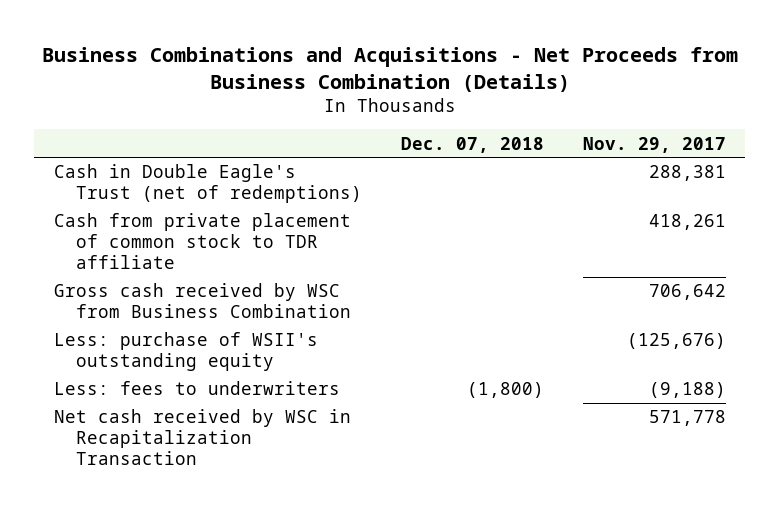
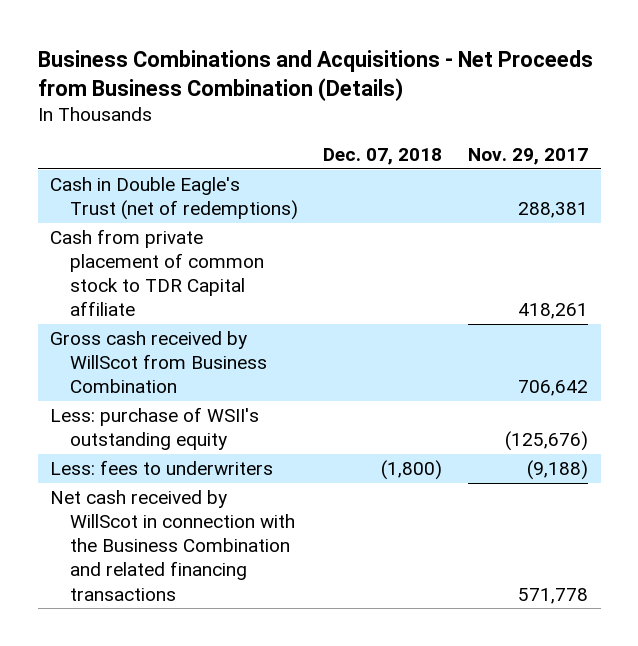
[53,213,351,269] Cash from private placement of common stock to TDR affiliate -> [50,229,264,317] Cash from private placement of common stock to TDR Capital affiliate
[53,283,352,319] Gross cash received by WSC from Business Combination -> [50,331,267,394] Gross cash received by WillScot from Business Combination
[53,409,351,465] Net cash received by WSC in Recapitalization Transaction -> [50,490,295,601] Net cash received by WillScot in connection with the Business Combination and related financing transactions

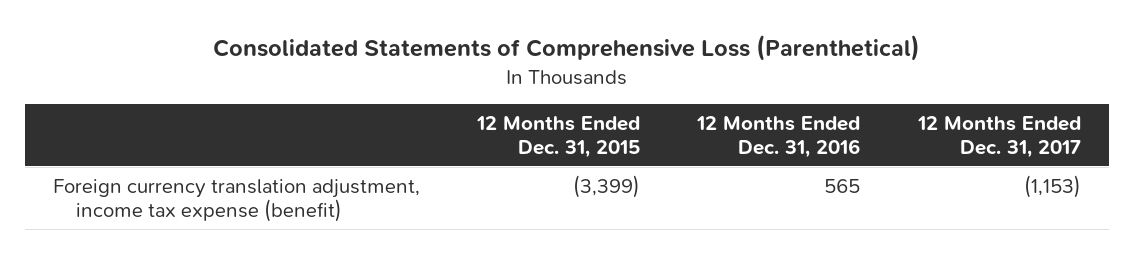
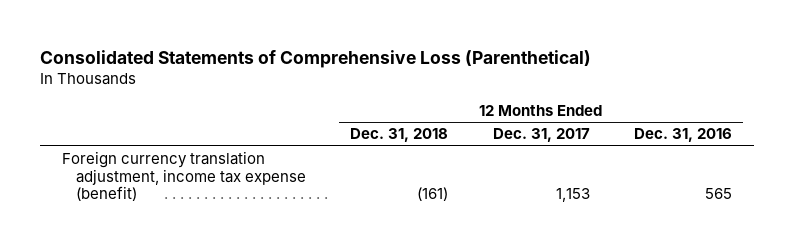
[476,115,641,158] 12 Months Ended Dec. 31, 2015 -> none
none -> [350,128,449,143] Dec. 31, 2018
[1023,175,1081,199] (1,153) -> [555,187,590,202] 1,153

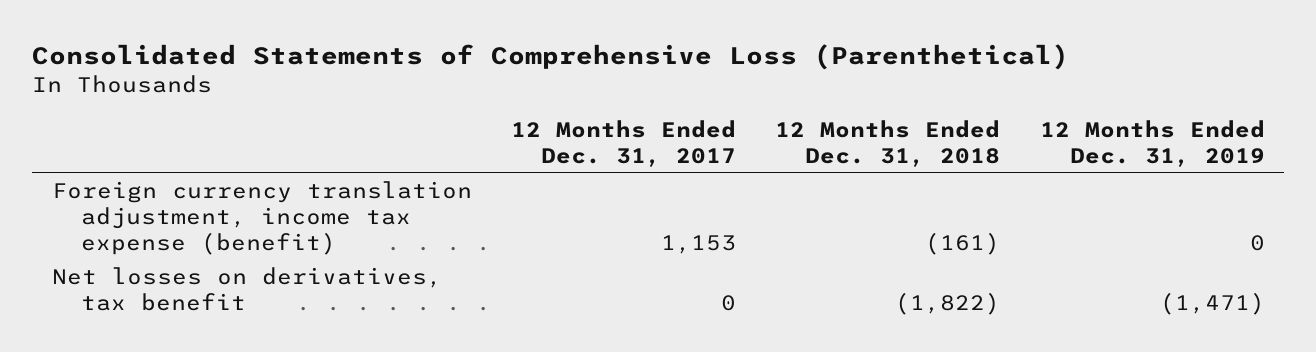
[634,128,733,143] Dec. 31, 2016 -> none
none -> [1039,120,1265,168] 12 Months Ended Dec. 31, 2019
none -> [51,266,442,312] Net losses on derivatives, tax benefit

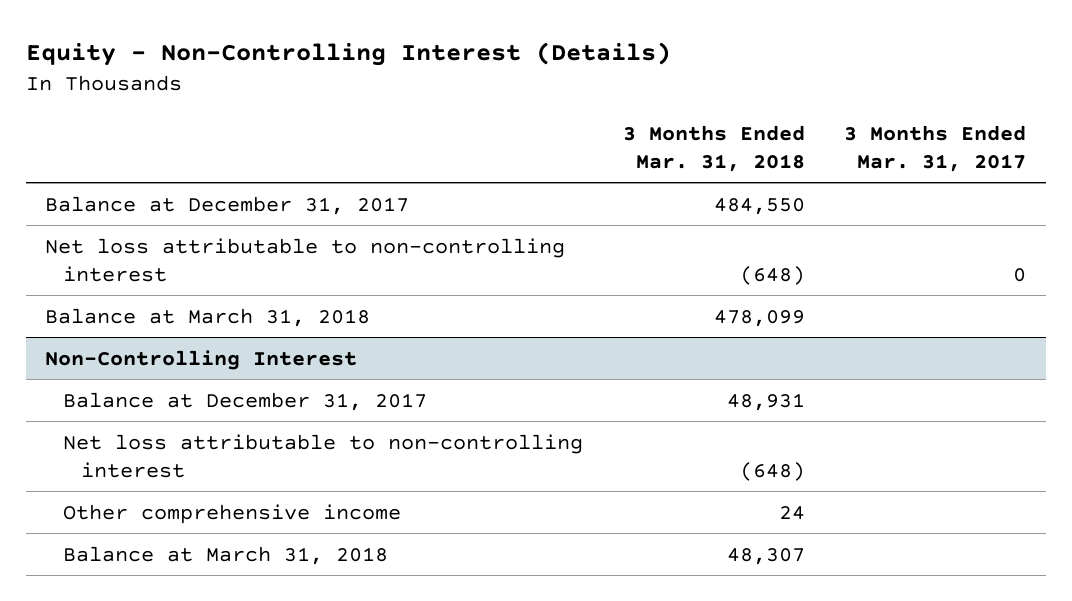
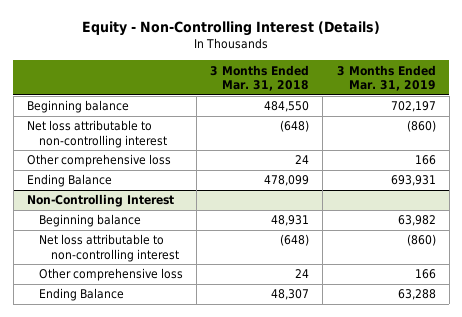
[844,124,1027,172] 3 Months Ended Mar. 31, 2017 -> none
none -> [336,64,436,92] 3 Months Ended Mar. 31, 2019
[45,195,410,215] Balance at December 31, 2017 -> [26,100,129,114] Beginning balance
none -> [26,154,171,168] Other comprehensive loss
[45,307,371,327] Balance at March 31, 2018 -> [26,174,112,188] Ending Balance
[63,391,428,411] Balance at December 31, 2017 -> [38,214,141,228] Beginning balance
[63,503,402,524] Other comprehensive income -> [38,268,183,282] Other comprehensive loss
[63,545,389,565] Balance at March 31, 2018 -> [38,288,124,302] Ending Balance

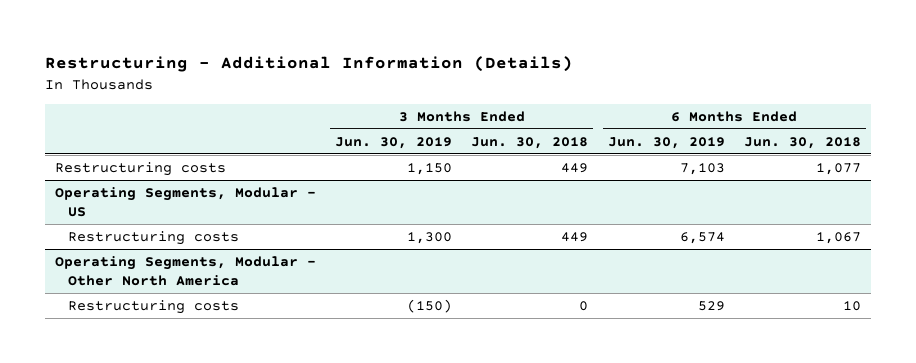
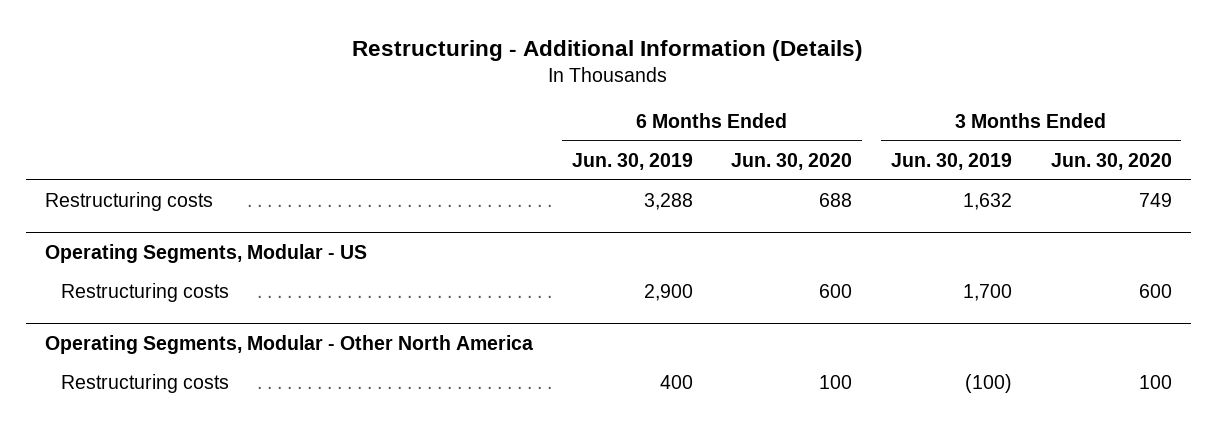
[471,136,589,149] Jun. 30, 2018 -> none
[744,136,862,149] Jun. 30, 2018 -> none
none -> [731,153,853,171] Jun. 30, 2020
none -> [1050,153,1172,171] Jun. 30, 2020
[406,162,452,175] 1,150 -> [962,193,1012,211] 1,632
[679,162,725,175] 7,103 -> [643,193,693,211] 3,288
[406,231,452,244] 1,300 -> [962,284,1012,302] 1,700
[679,231,725,244] 6,574 -> [643,284,693,302] 2,900
[406,298,452,313] (150) -> [964,374,1012,394] (100)
[697,300,725,311] 529 -> [659,375,693,390] 400

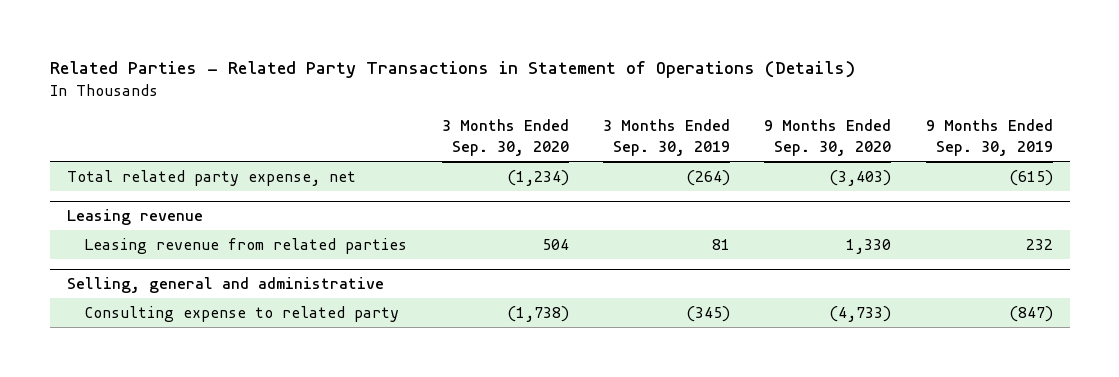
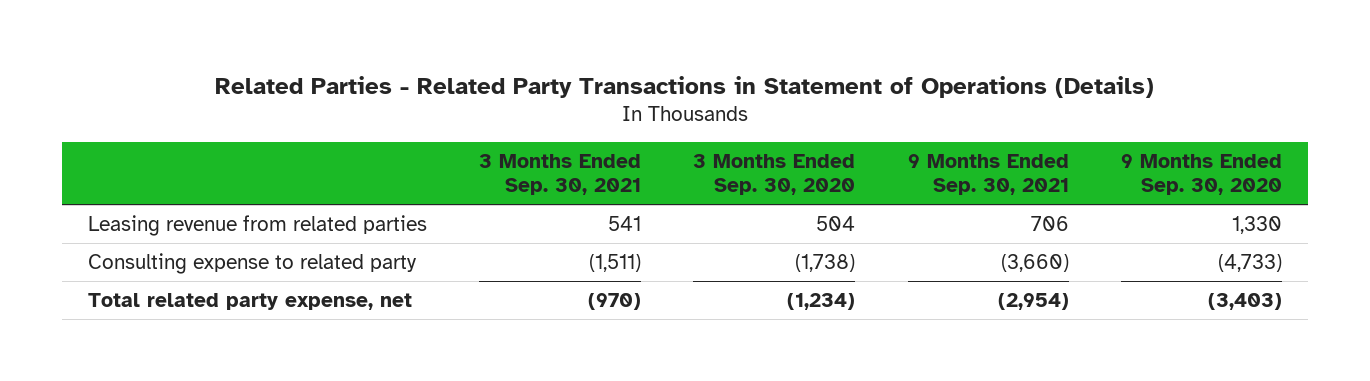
[602,119,730,156] 3 Months Ended Sep. 30, 2019 -> none
[925,119,1053,156] 9 Months Ended Sep. 30, 2019 -> none
none -> [479,153,642,196] 3 Months Ended Sep. 30, 2021
none -> [907,153,1069,196] 9 Months Ended Sep. 30, 2021
[66,209,203,226] Leasing revenue -> none
[66,277,384,294] Selling, general and administrative -> none
[66,169,356,186] Total related party expense, net -> [88,292,413,310] Total related party expense, net

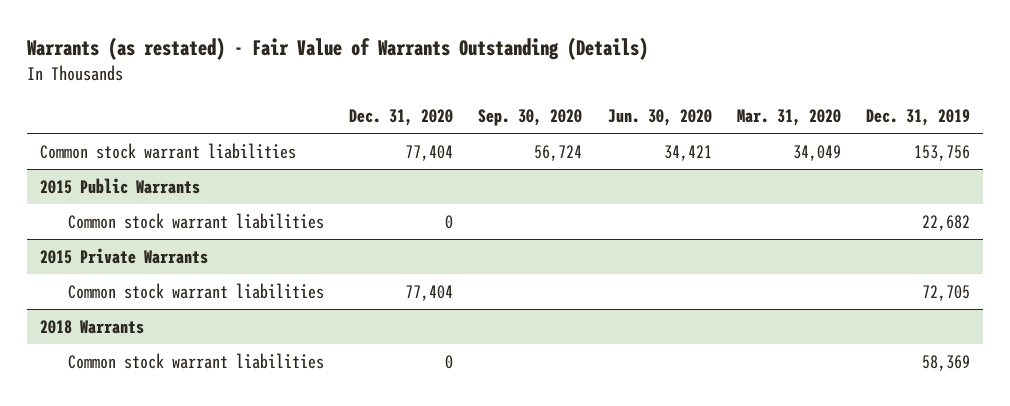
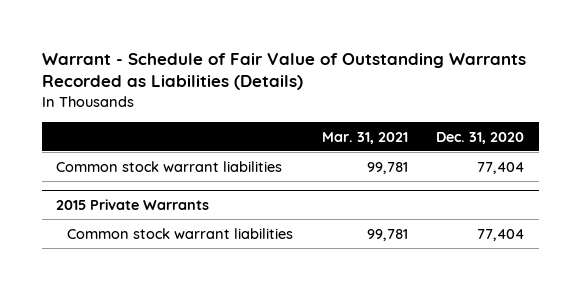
[27,37,649,61] Warrants (as restated) - Fair Value of Warrants Outstanding (Details) -> [41,52,526,91] Warrant - Schedule of Fair Value of Outstanding Warrants Recorded as Liabilities (Details)
[478,109,583,127] Sep. 30, 2020 -> none
[607,109,712,127] Jun. 30, 2020 -> none
[737,109,842,127] Mar. 31, 2020 -> none
[866,109,971,127] Dec. 31, 2019 -> none
none -> [321,131,408,144] Mar. 31, 2021
[39,178,200,195] 2015 Public Warrants -> none
[67,213,324,230] Common stock warrant liabilities -> none
[39,320,144,335] 2018 Warrants -> none
[67,353,324,370] Common stock warrant liabilities -> none

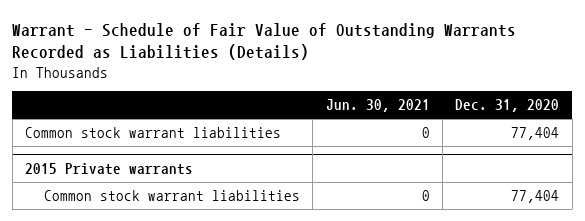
[321,131,408,144] Mar. 31, 2021 -> none
none -> [325,99,430,113] Jun. 30, 2021
[56,199,210,211] 2015 Private Warrants -> [25,162,194,175] 2015 Private warrants

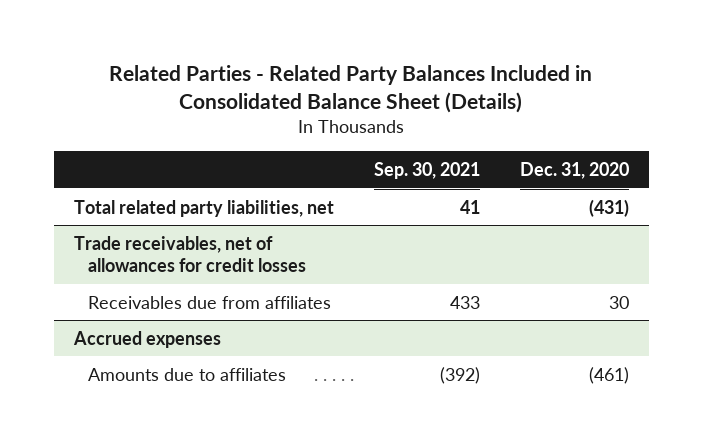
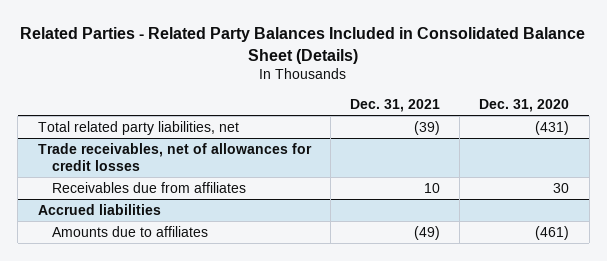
[373,161,480,179] Sep. 30, 2021 -> none
none -> [349,99,440,113] Dec. 31, 2021
[72,330,221,348] Accrued expenses -> [37,203,161,215] Accrued liabilities

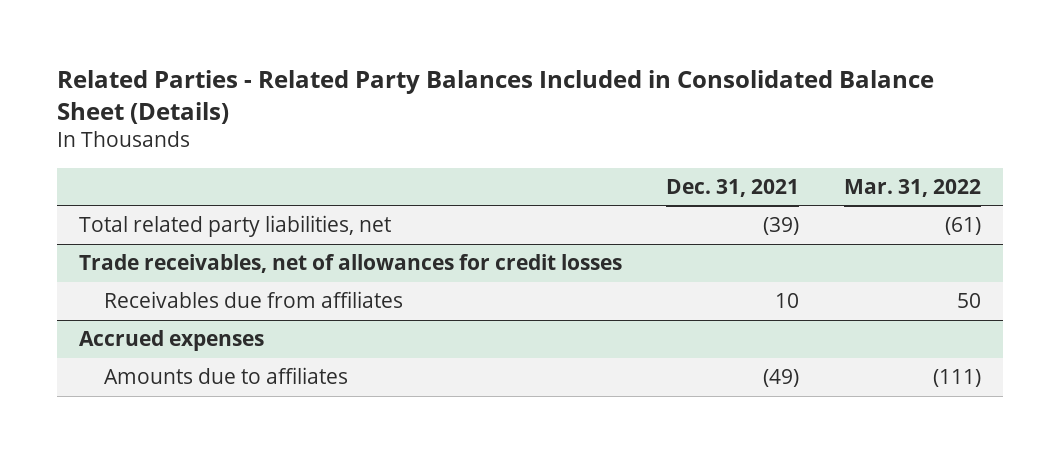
[479,99,570,113] Dec. 31, 2020 -> none
none -> [843,178,981,197] Mar. 31, 2022
[37,203,161,215] Accrued liabilities -> [78,329,264,351] Accrued expenses

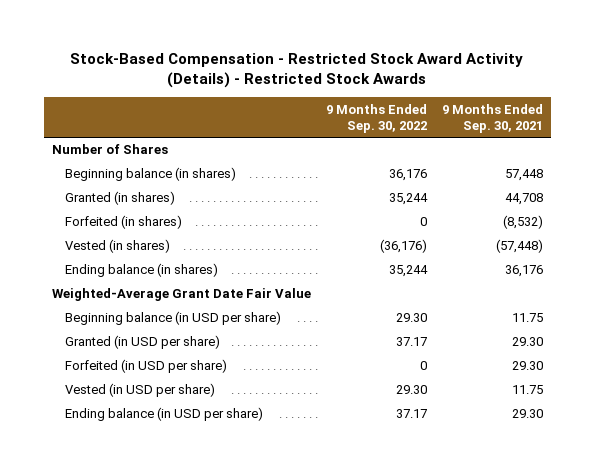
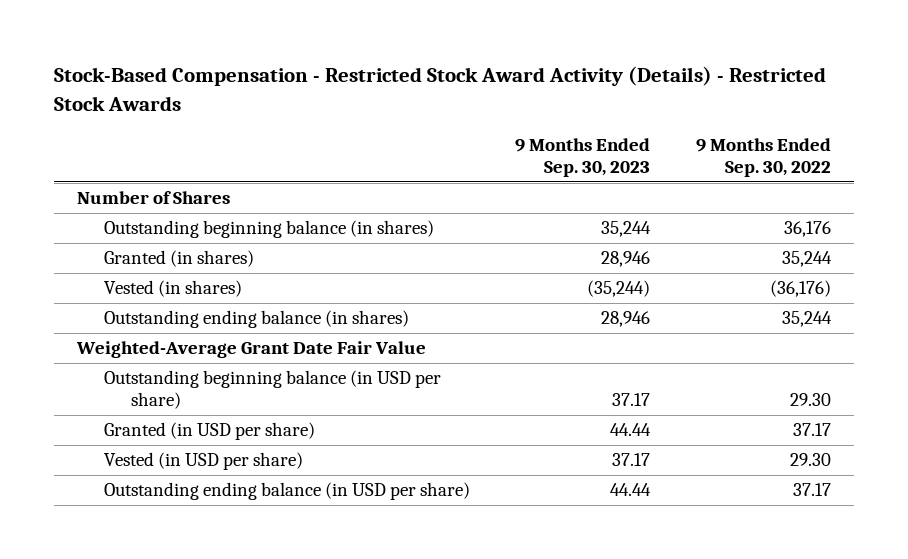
[442,103,544,134] 9 Months Ended Sep. 30, 2021 -> none
none -> [515,137,651,177] 9 Months Ended Sep. 30, 2023
[64,167,236,182] Beginning balance (in shares) -> [103,220,434,239] Outstanding beginning balance (in shares)
[64,215,182,230] Forfeited (in shares) -> none
[64,263,218,278] Ending balance (in shares) -> [103,310,409,329] Outstanding ending balance (in shares)
[64,311,281,326] Beginning balance (in USD per share) -> [103,370,441,410] Outstanding beginning balance (in USD per share)
[64,359,227,374] Forfeited (in USD per share) -> none
[64,407,263,422] Ending balance (in USD per share) -> [103,482,470,501] Outstanding ending balance (in USD per share)

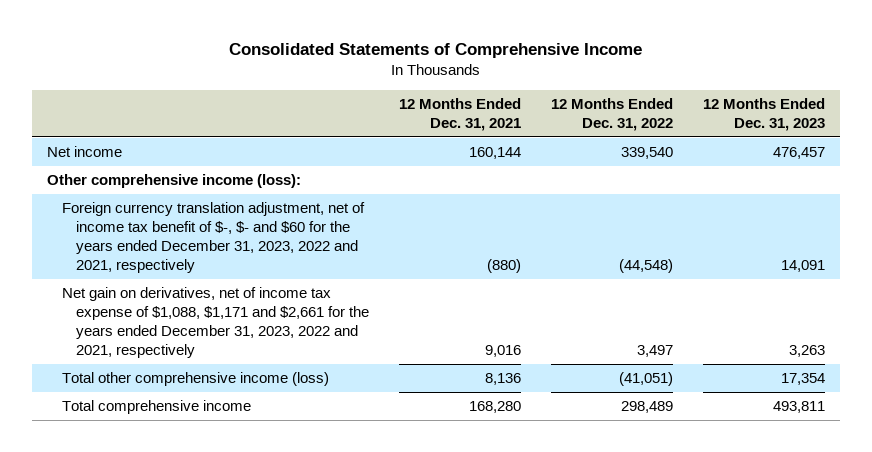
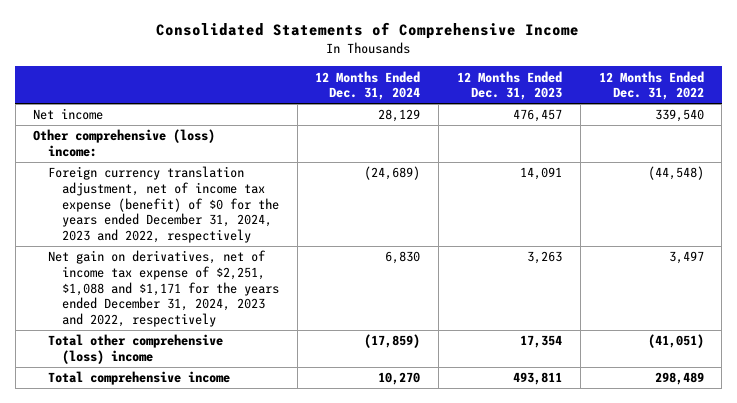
[399,97,522,131] 12 Months Ended Dec. 31, 2021 -> none
none -> [315,70,421,101] 12 Months Ended Dec. 31, 2024
[46,174,301,189] Other comprehensive income (loss): -> [33,129,216,157] Other comprehensive (loss) income:
[61,202,365,274] Foreign currency translation adjustment, net of income tax benefit of $-, $- and $60 for the years ended December 31, 2023, 2022 and 2021, respectively -> [47,166,279,244] Foreign currency translation adjustment, net of income tax expense (benefit) of $0 for the years ended December 31, 2024, 2023 and 2022, respectively
[61,287,370,359] Net gain on derivatives, net of income tax expense of $1,088, $1,171 and $2,661 for the years ended December 31, 2023, 2022 and 2021, respectively -> [47,250,279,328] Net gain on derivatives, net of income tax expense of $2,251, $1,088 and $1,171 for the years ended December 31, 2024, 2023 and 2022, respectively
[61,372,329,387] Total other comprehensive income (loss) -> [47,334,223,364] Total other comprehensive (loss) income

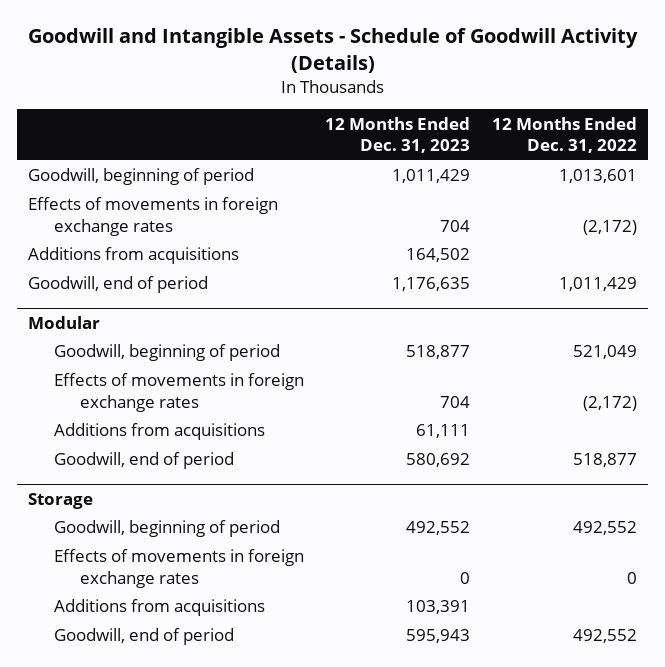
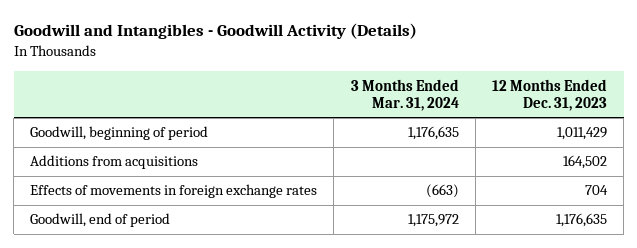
[27,28,638,73] Goodwill and Intangible Assets - Schedule of Goodwill Activity (Details) -> [13,23,417,40] Goodwill and Intangibles - Goodwill Activity (Details)
[492,116,638,154] 12 Months Ended Dec. 31, 2022 -> none
none -> [350,78,459,111] 3 Months Ended Mar. 31, 2024
[27,197,278,237] Effects of movements in foreign exchange rates -> none
[27,316,100,330] Modular -> none
[53,344,280,362] Goodwill, beginning of period -> none
[53,423,265,441] Additions from acquisitions -> none
[53,452,234,470] Goodwill, end of period -> none
[27,493,93,510] Storage -> none
[53,520,280,538] Goodwill, beginning of period -> none
[53,549,304,589] Effects of movements in foreign exchange rates -> none
[53,599,265,617] Additions from acquisitions -> none
[53,628,234,646] Goodwill, end of period -> none
[27,276,208,294] Goodwill, end of period -> [30,213,171,228] Goodwill, end of period

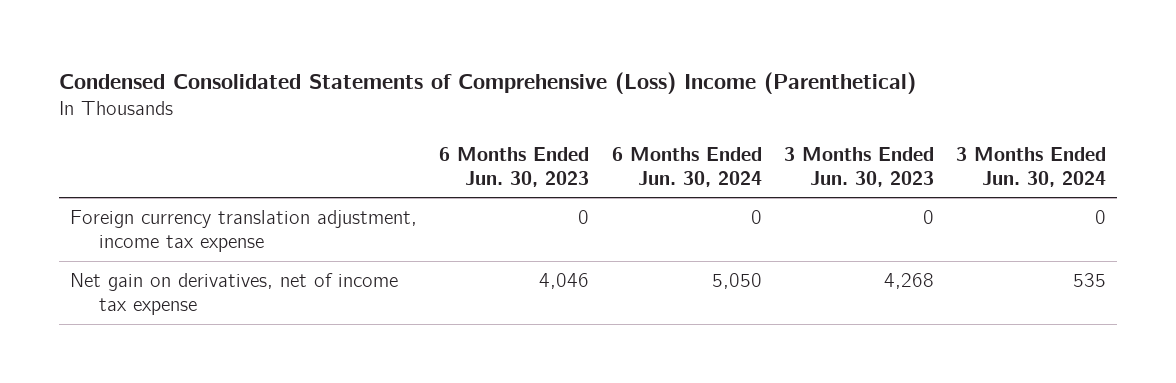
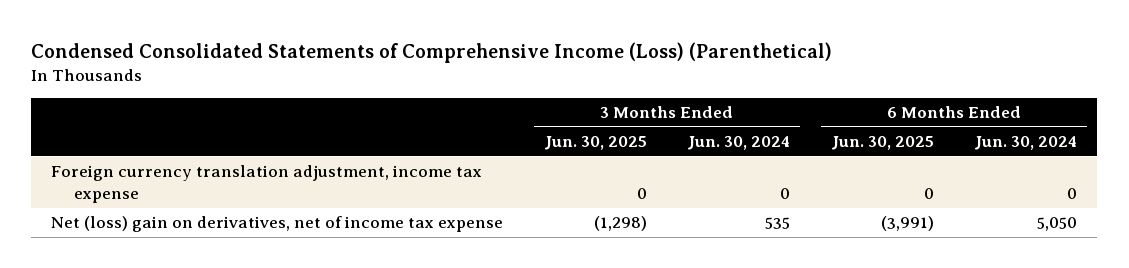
[59,72,917,95] Condensed Consolidated Statements of Comprehensive (Loss) Income (Parenthetical) -> [31,41,833,63] Condensed Consolidated Statements of Comprehensive Income (Loss) (Parenthetical)
[439,146,590,187] 6 Months Ended Jun. 30, 2023 -> none
[783,146,934,187] 3 Months Ended Jun. 30, 2023 -> none
none -> [543,136,647,151] Jun. 30, 2025
none -> [830,136,934,151] Jun. 30, 2025
[70,272,399,316] Net gain on derivatives, net of income tax expense -> [51,216,504,233] Net (loss) gain on derivatives, net of income tax expense

